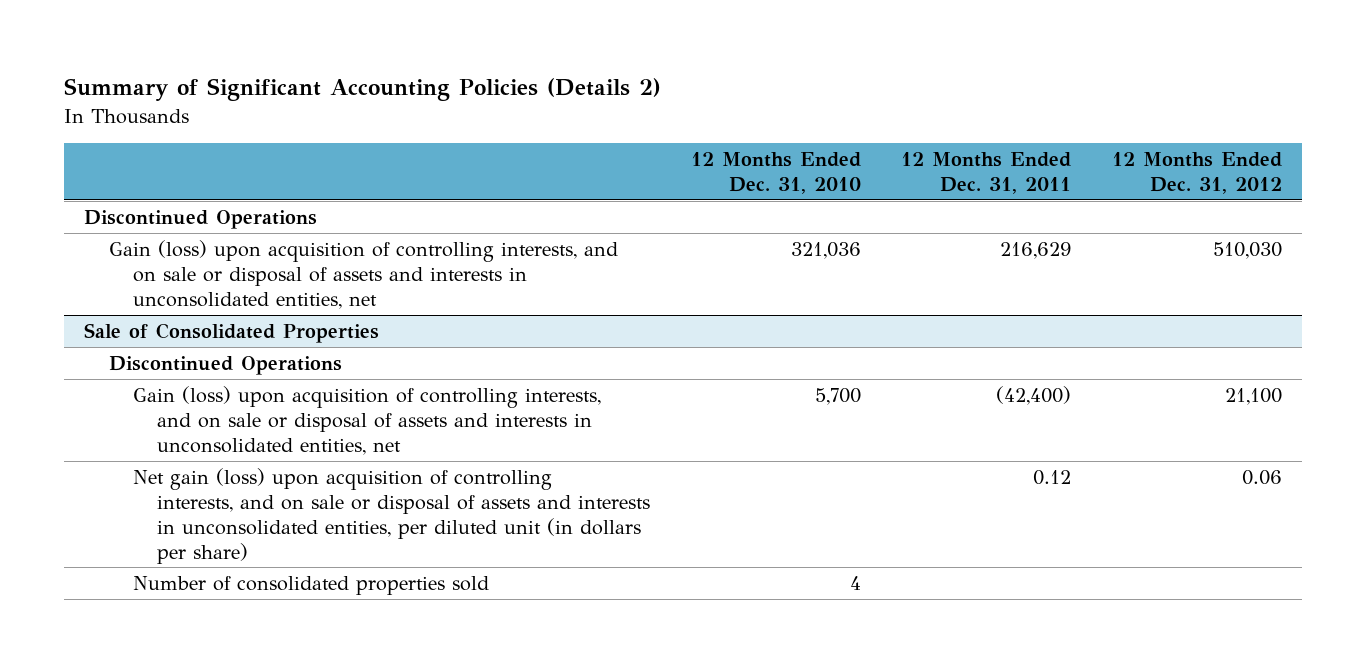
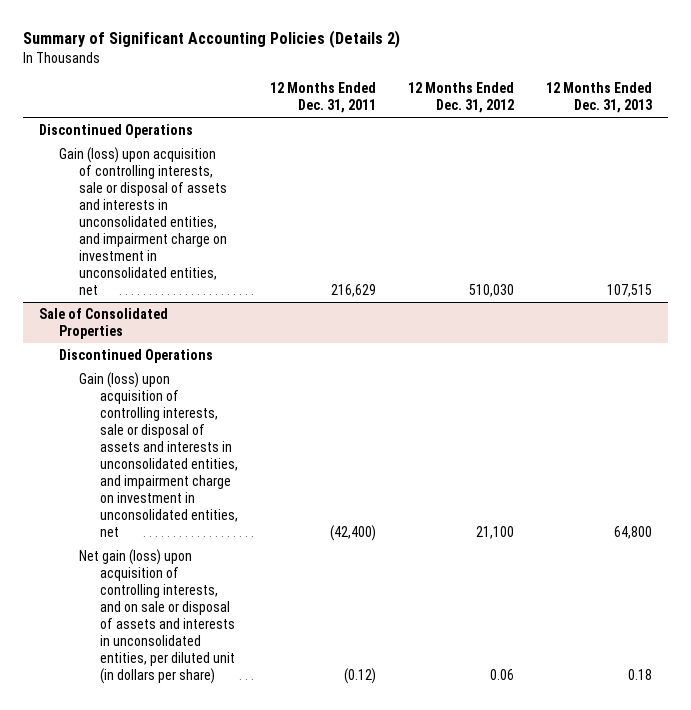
[690,151,861,194] 12 Months Ended Dec. 31, 2010 -> none
none -> [546,82,653,114] 12 Months Ended Dec. 31, 2013
[108,239,618,309] Gain (loss) upon acquisition of controlling interests, and on sale or disposal of assets and interests in unconsolidated entities, net -> [58,146,228,296] Gain (loss) upon acquisition of controlling interests, sale or disposal of assets and interests in unconsolidated entities, and impairment charge on investment in unconsolidated entities, net
[132,575,489,595] Number of consolidated properties sold -> none
[132,385,601,455] Gain (loss) upon acquisition of controlling interests, and on sale or disposal of assets and interests in unconsolidated entities, net -> [79,371,238,538] Gain (loss) upon acquisition of controlling interests, sale or disposal of assets and interests in unconsolidated entities, and impairment charge on investment in unconsolidated entities, net
[1033,469,1072,485] 0.12 -> [343,668,376,685] (0.12)

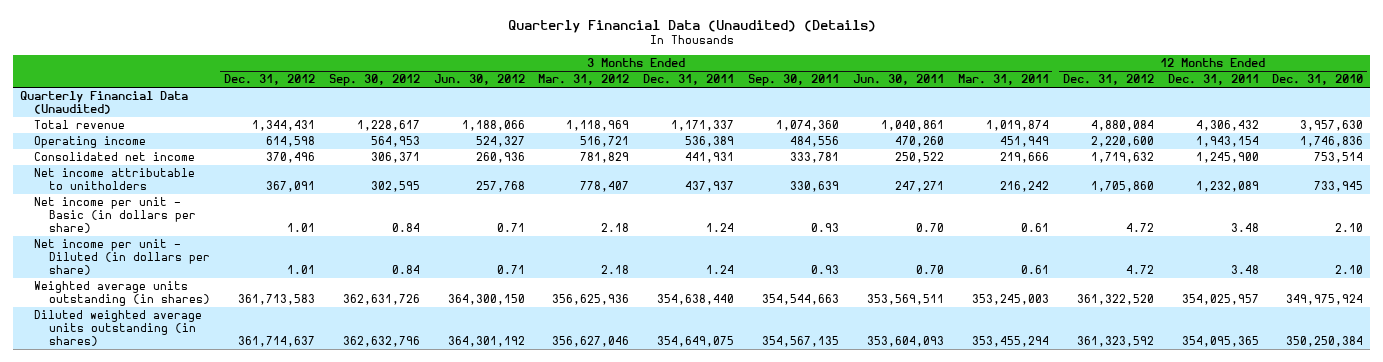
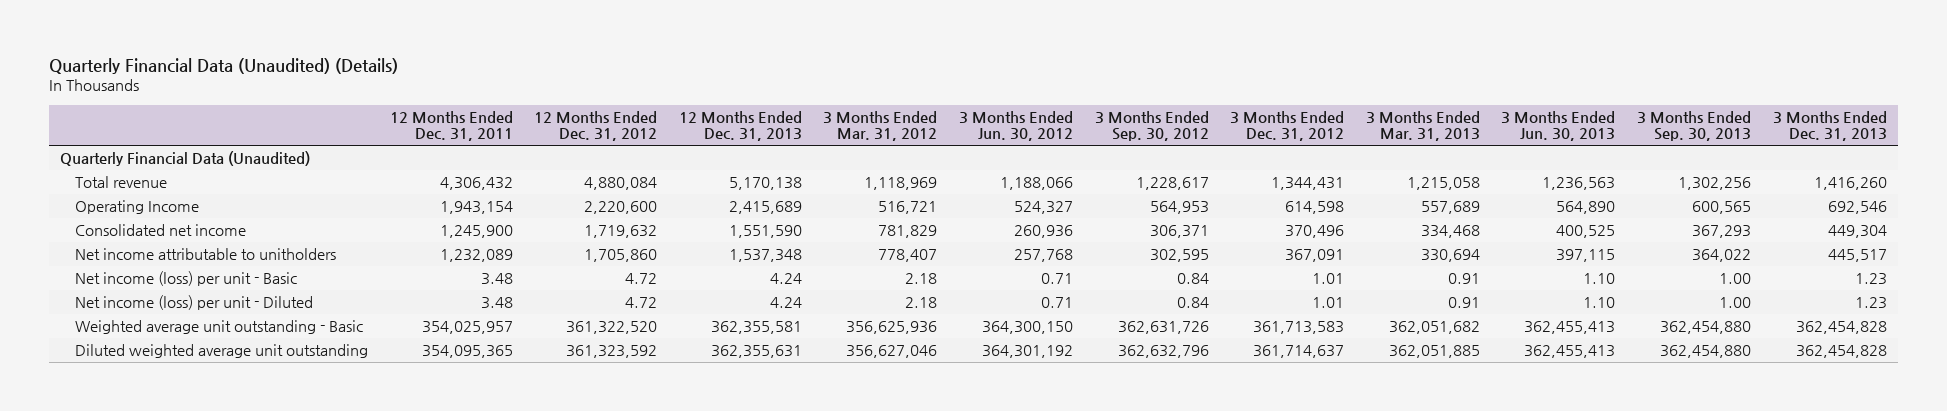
[643,74,735,86] Dec. 31, 2011 -> none
[748,74,840,87] Sep. 30, 2011 -> none
[853,74,945,86] Jun. 30, 2011 -> none
[957,74,1049,86] Mar. 31, 2011 -> none
[1272,74,1364,86] Dec. 31, 2010 -> none
none -> [678,110,802,142] 12 Months Ended Dec. 31, 2013
none -> [1365,110,1480,142] 3 Months Ended Mar. 31, 2013
none -> [1501,110,1616,142] 3 Months Ended Jun. 30, 2013
none -> [1637,110,1752,142] 3 Months Ended Sep. 30, 2013
none -> [1772,110,1887,142] 3 Months Ended Dec. 31, 2013
[34,136,147,149] Operating income -> [74,199,199,214] Operating Income
[34,197,197,234] Net income per unit - Basic (in dollars per share) -> [74,270,297,286] Net income (loss) per unit - Basic
[34,239,211,276] Net income per unit - Diluted (in dollars per share) -> [74,294,313,310] Net income (loss) per unit - Diluted
[34,281,211,307] Weighted average units outstanding (in shares) -> [74,319,363,334] Weighted average unit outstanding - Basic
[34,310,203,347] Diluted weighted average units outstanding (in shares) -> [74,343,368,358] Diluted weighted average unit outstanding

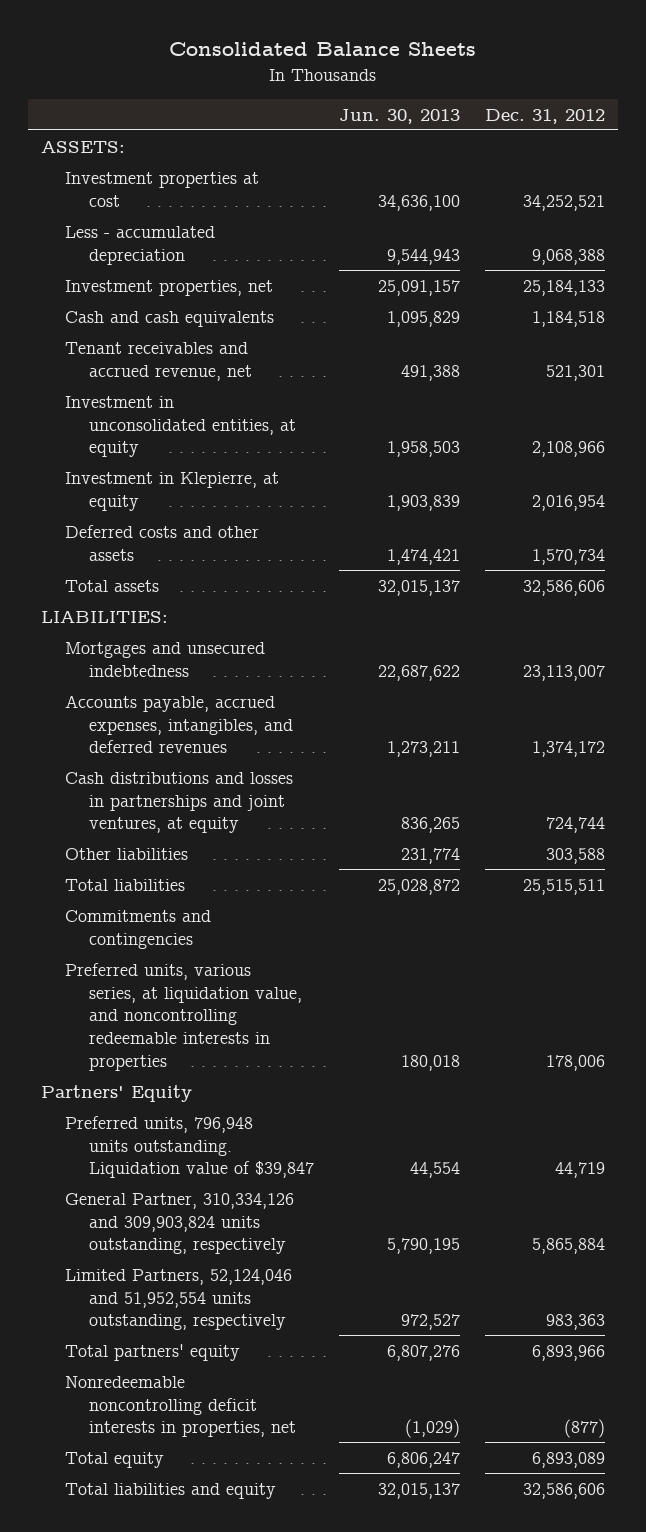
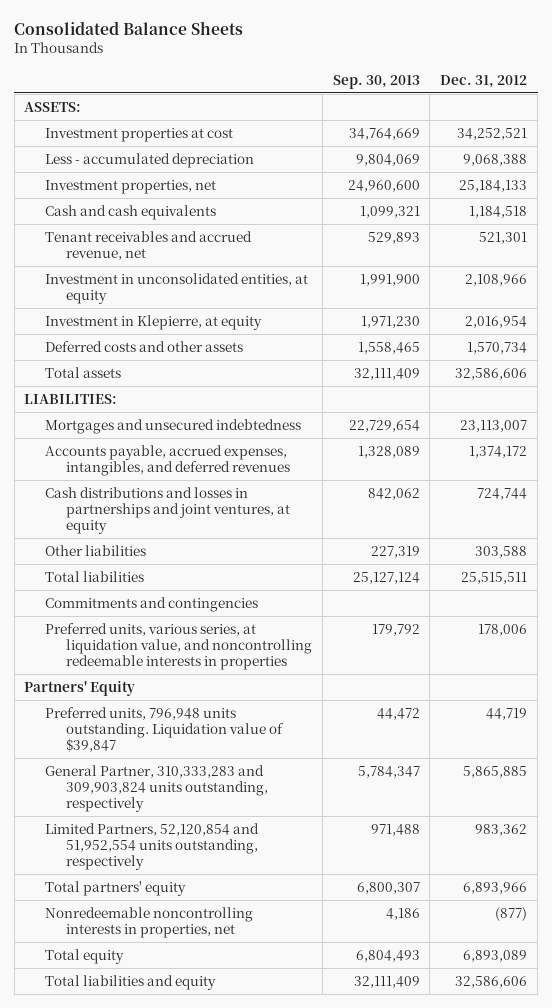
[339,108,461,124] Jun. 30, 2013 -> none
none -> [332,74,420,89] Sep. 30, 2013
[64,1192,294,1255] General Partner, 310,334,126 and 309,903,824 units outstanding, respectively -> [45,764,269,813] General Partner, 310,333,283 and 309,903,824 units outstanding, respectively
[532,1238,606,1255] 5,865,884 -> [463,765,528,778] 5,865,885
[64,1268,292,1331] Limited Partners, 52,124,046 and 51,952,554 units outstanding, respectively -> [45,822,260,871] Limited Partners, 52,120,854 and 51,952,554 units outstanding, respectively
[546,1314,606,1331] 983,363 -> [475,823,528,836] 983,362
[64,1375,297,1438] Nonredeemable noncontrolling deficit interests in properties, net -> [45,906,254,939] Nonredeemable noncontrolling interests in properties, net

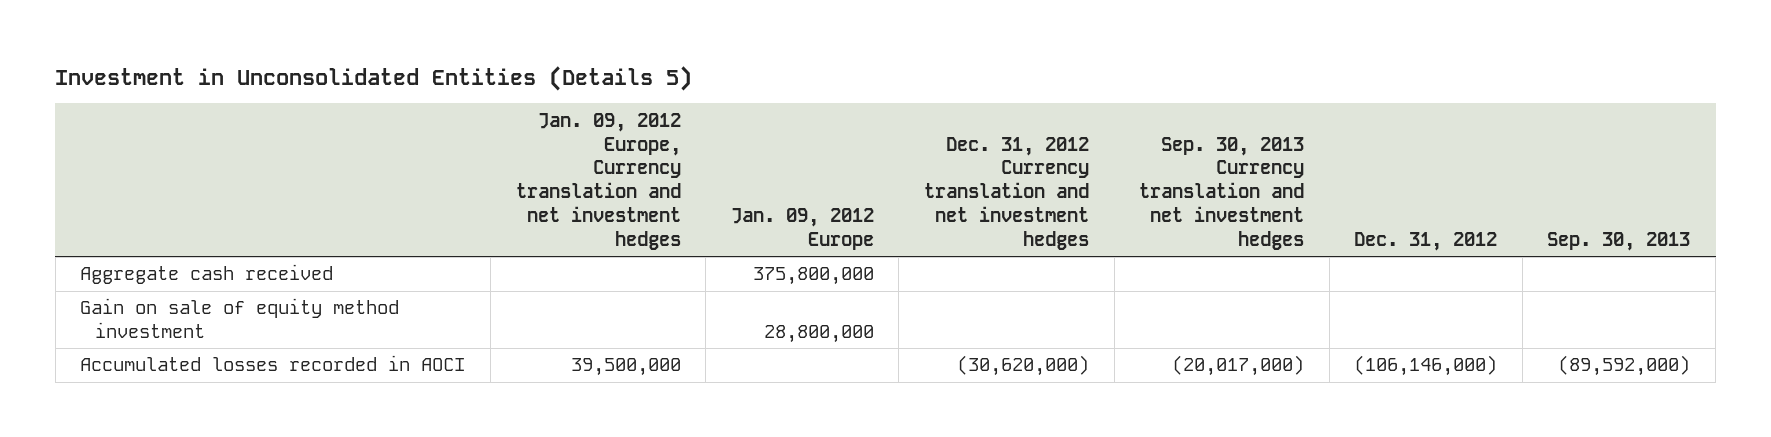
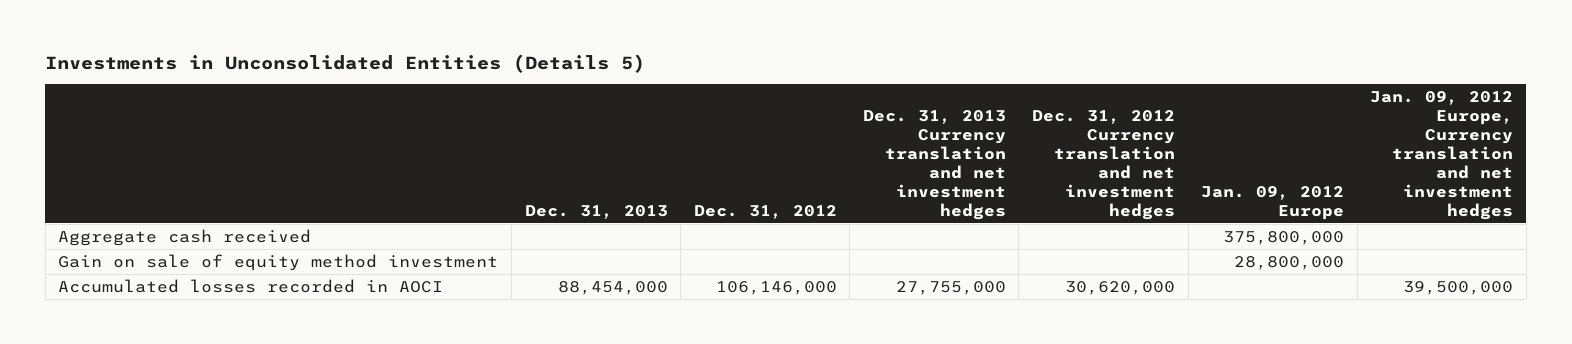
[55,65,693,91] Investment in Unconsolidated Entities (Details 5) -> [45,54,646,74] Investments in Unconsolidated Entities (Details 5)
[1139,136,1305,250] Sep. 30, 2013 Currency translation and net investment hedges -> none
[1547,231,1691,251] Sep. 30, 2013 -> none
none -> [524,204,668,219] Dec. 31, 2013
none -> [862,110,1006,220] Dec. 31, 2013 Currency translation and net investment hedges
[956,355,1089,377] (30,620,000) -> [1064,280,1175,295] 30,620,000
[1354,355,1498,377] (106,146,000) -> [715,280,837,295] 106,146,000

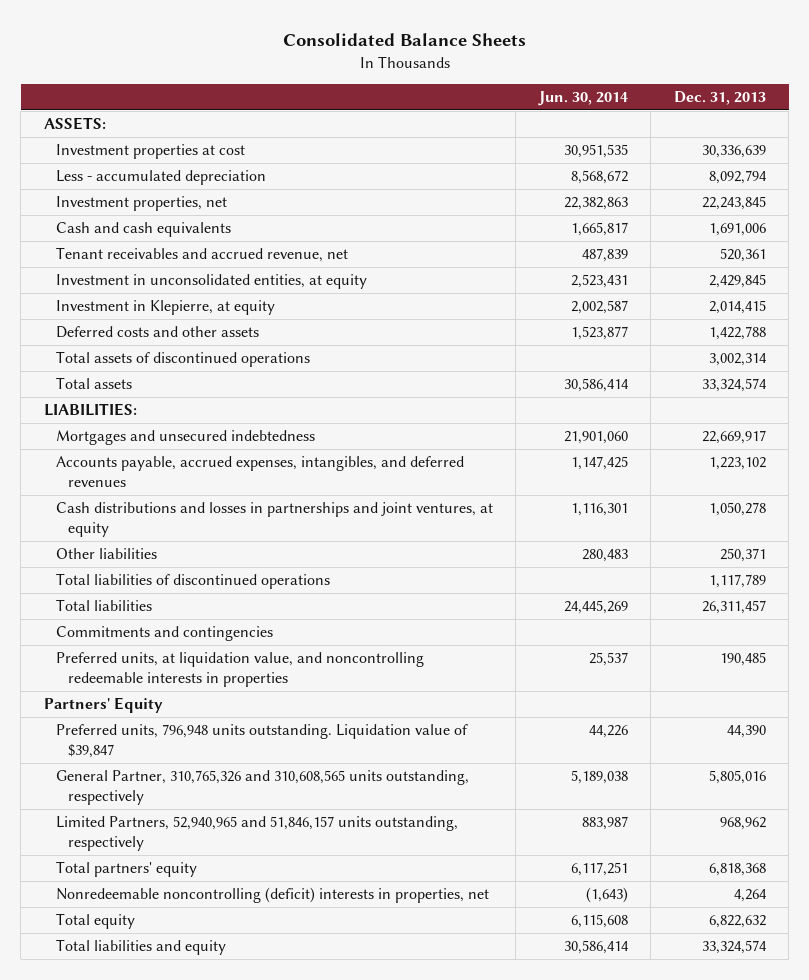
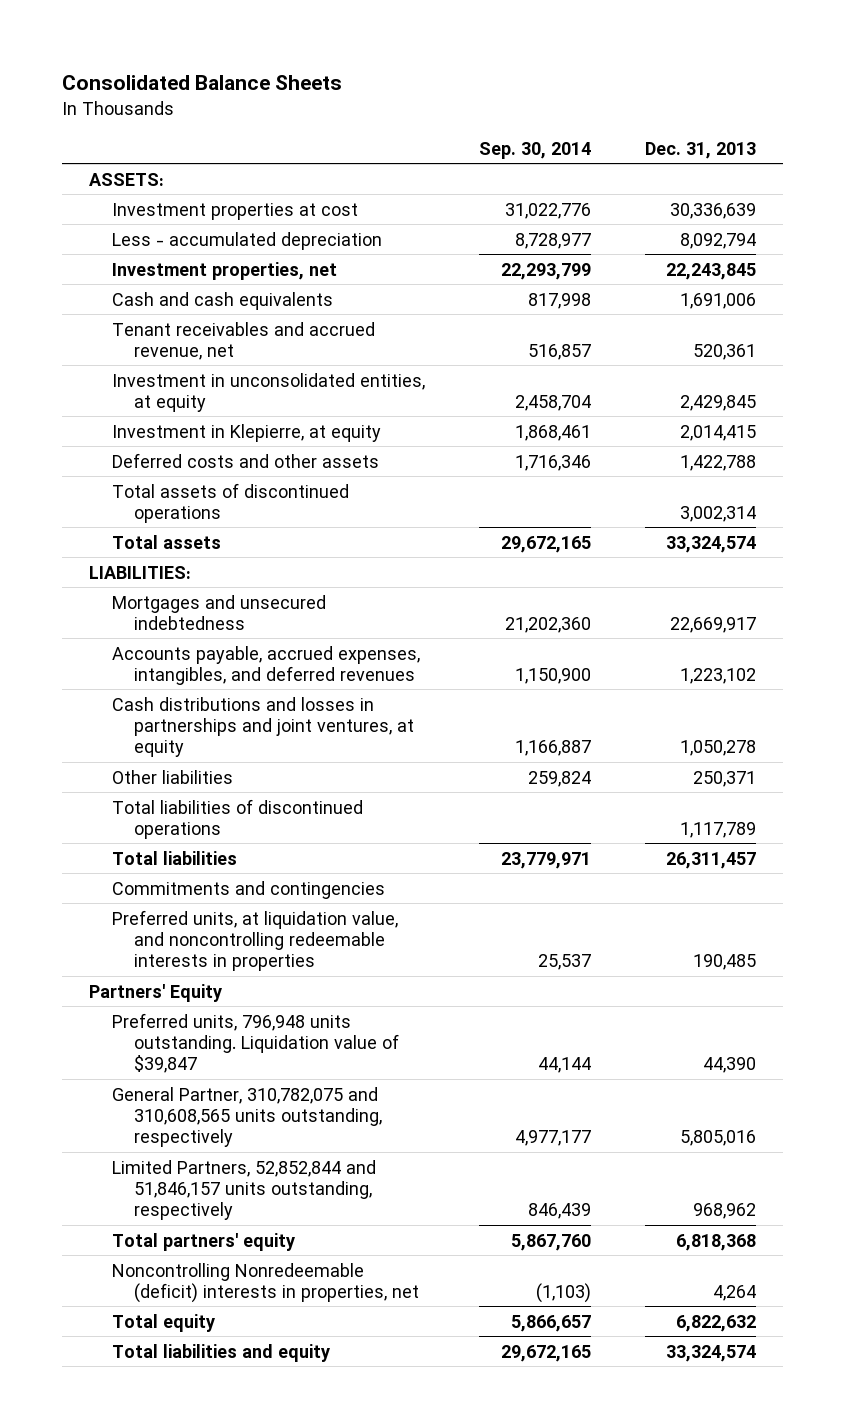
[537,91,628,107] Jun. 30, 2014 -> none
none -> [478,141,591,159] Sep. 30, 2014
[55,770,469,806] General Partner, 310,765,326 and 310,608,565 units outstanding, respectively -> [111,1086,382,1148] General Partner, 310,782,075 and 310,608,565 units outstanding, respectively
[55,816,458,852] Limited Partners, 52,940,965 and 51,846,157 units outstanding, respectively -> [111,1159,376,1221] Limited Partners, 52,852,844 and 51,846,157 units outstanding, respectively
[55,887,489,904] Nonredeemable noncontrolling (deficit) interests in properties, net -> [111,1262,419,1303] Noncontrolling Nonredeemable (deficit) interests in properties, net

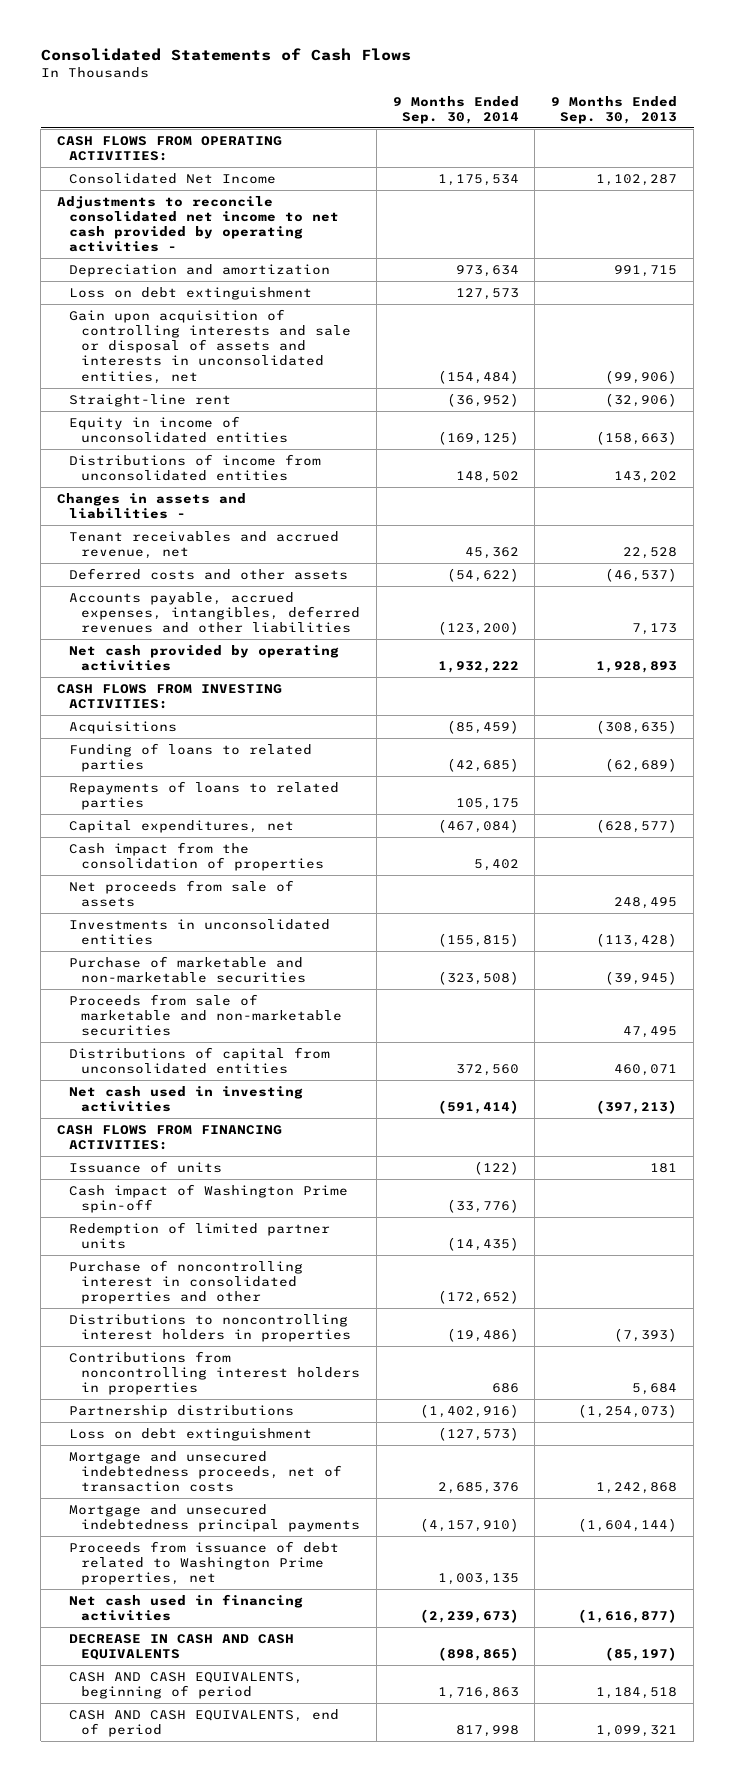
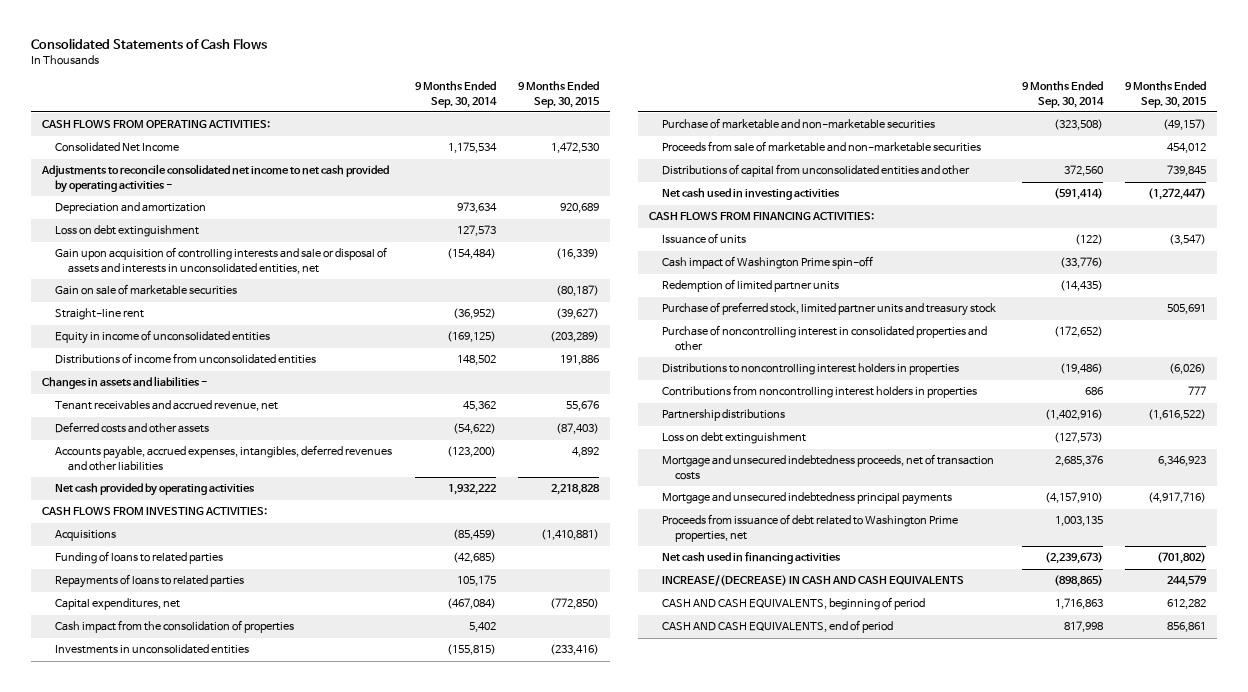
[551,95,678,124] 9 Months Ended Sep. 30, 2013 -> none
none -> [517,81,600,108] 9 Months Ended Sep. 30, 2015
none -> [55,284,238,296] Gain on sale of marketable securities
[69,879,295,908] Net proceeds from sale of assets -> none
[69,1046,331,1075] Distributions of capital from unconsolidated entities -> [662,164,971,178] Distributions of capital from unconsolidated entities and other
none -> [662,302,997,317] Purchase of preferred stock, limited partner units and treasury stock
[69,1633,295,1661] DECREASE IN CASH AND CASH EQUIVALENTS -> [662,575,965,587] INCREASE/(DECREASE) IN CASH AND CASH EQUIVALENTS

